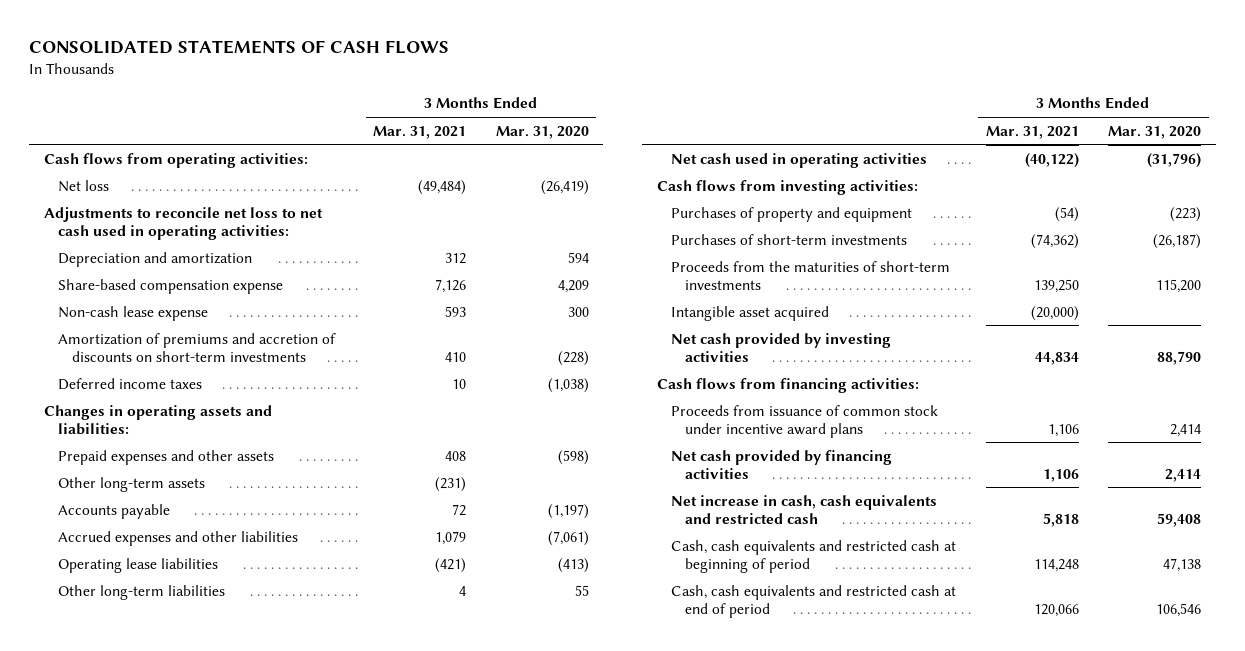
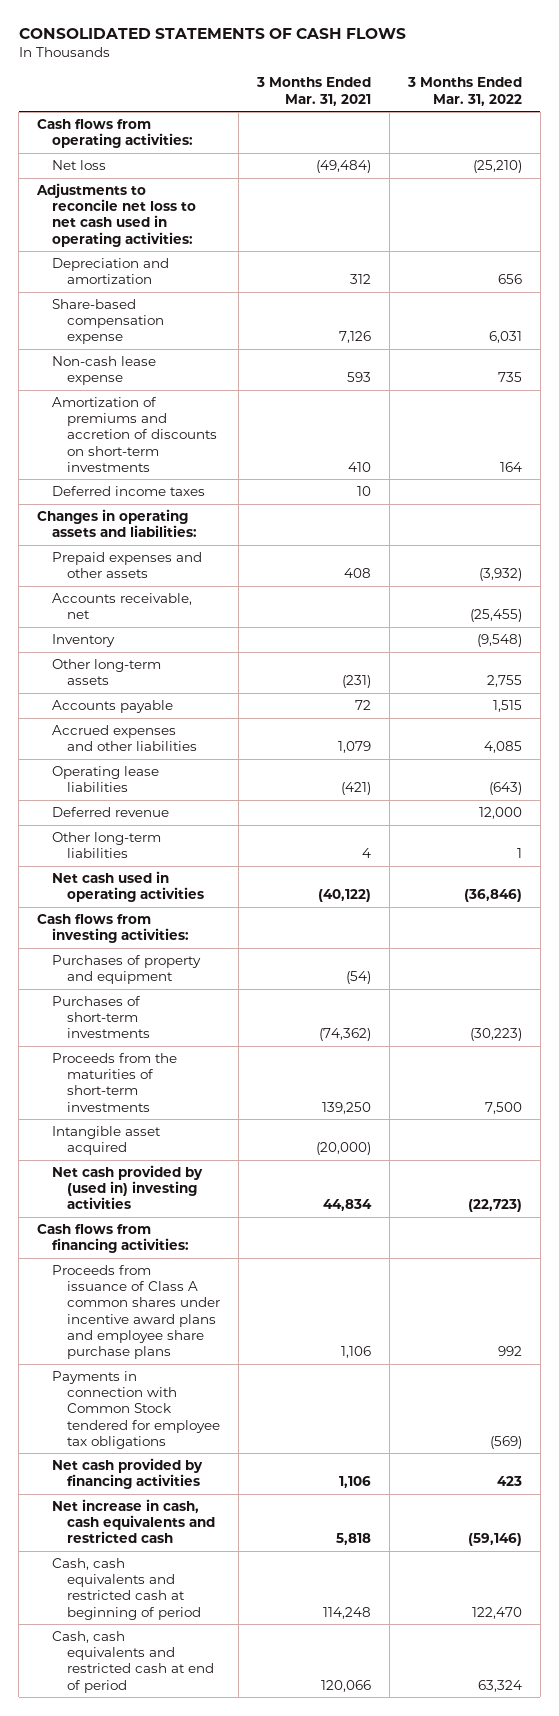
[495,125,589,139] Mar. 31, 2020 -> none
none -> [406,77,522,106] 3 Months Ended Mar. 31, 2022
none -> [51,592,192,620] Accounts receivable, net
none -> [51,633,115,647] Inventory
none -> [51,806,169,817] Deferred revenue
[670,332,891,362] Net cash provided by investing activities -> [51,1164,203,1210] Net cash provided by (used in) investing activities
[670,404,938,438] Proceeds from issuance of common stock under incentive award plans -> [51,1264,220,1359] Proceeds from issuance of Class A common shares under incentive award plans and employee share purchase plans
none -> [51,1370,220,1449] Payments in connection with Common Stock tendered for employee tax obligations

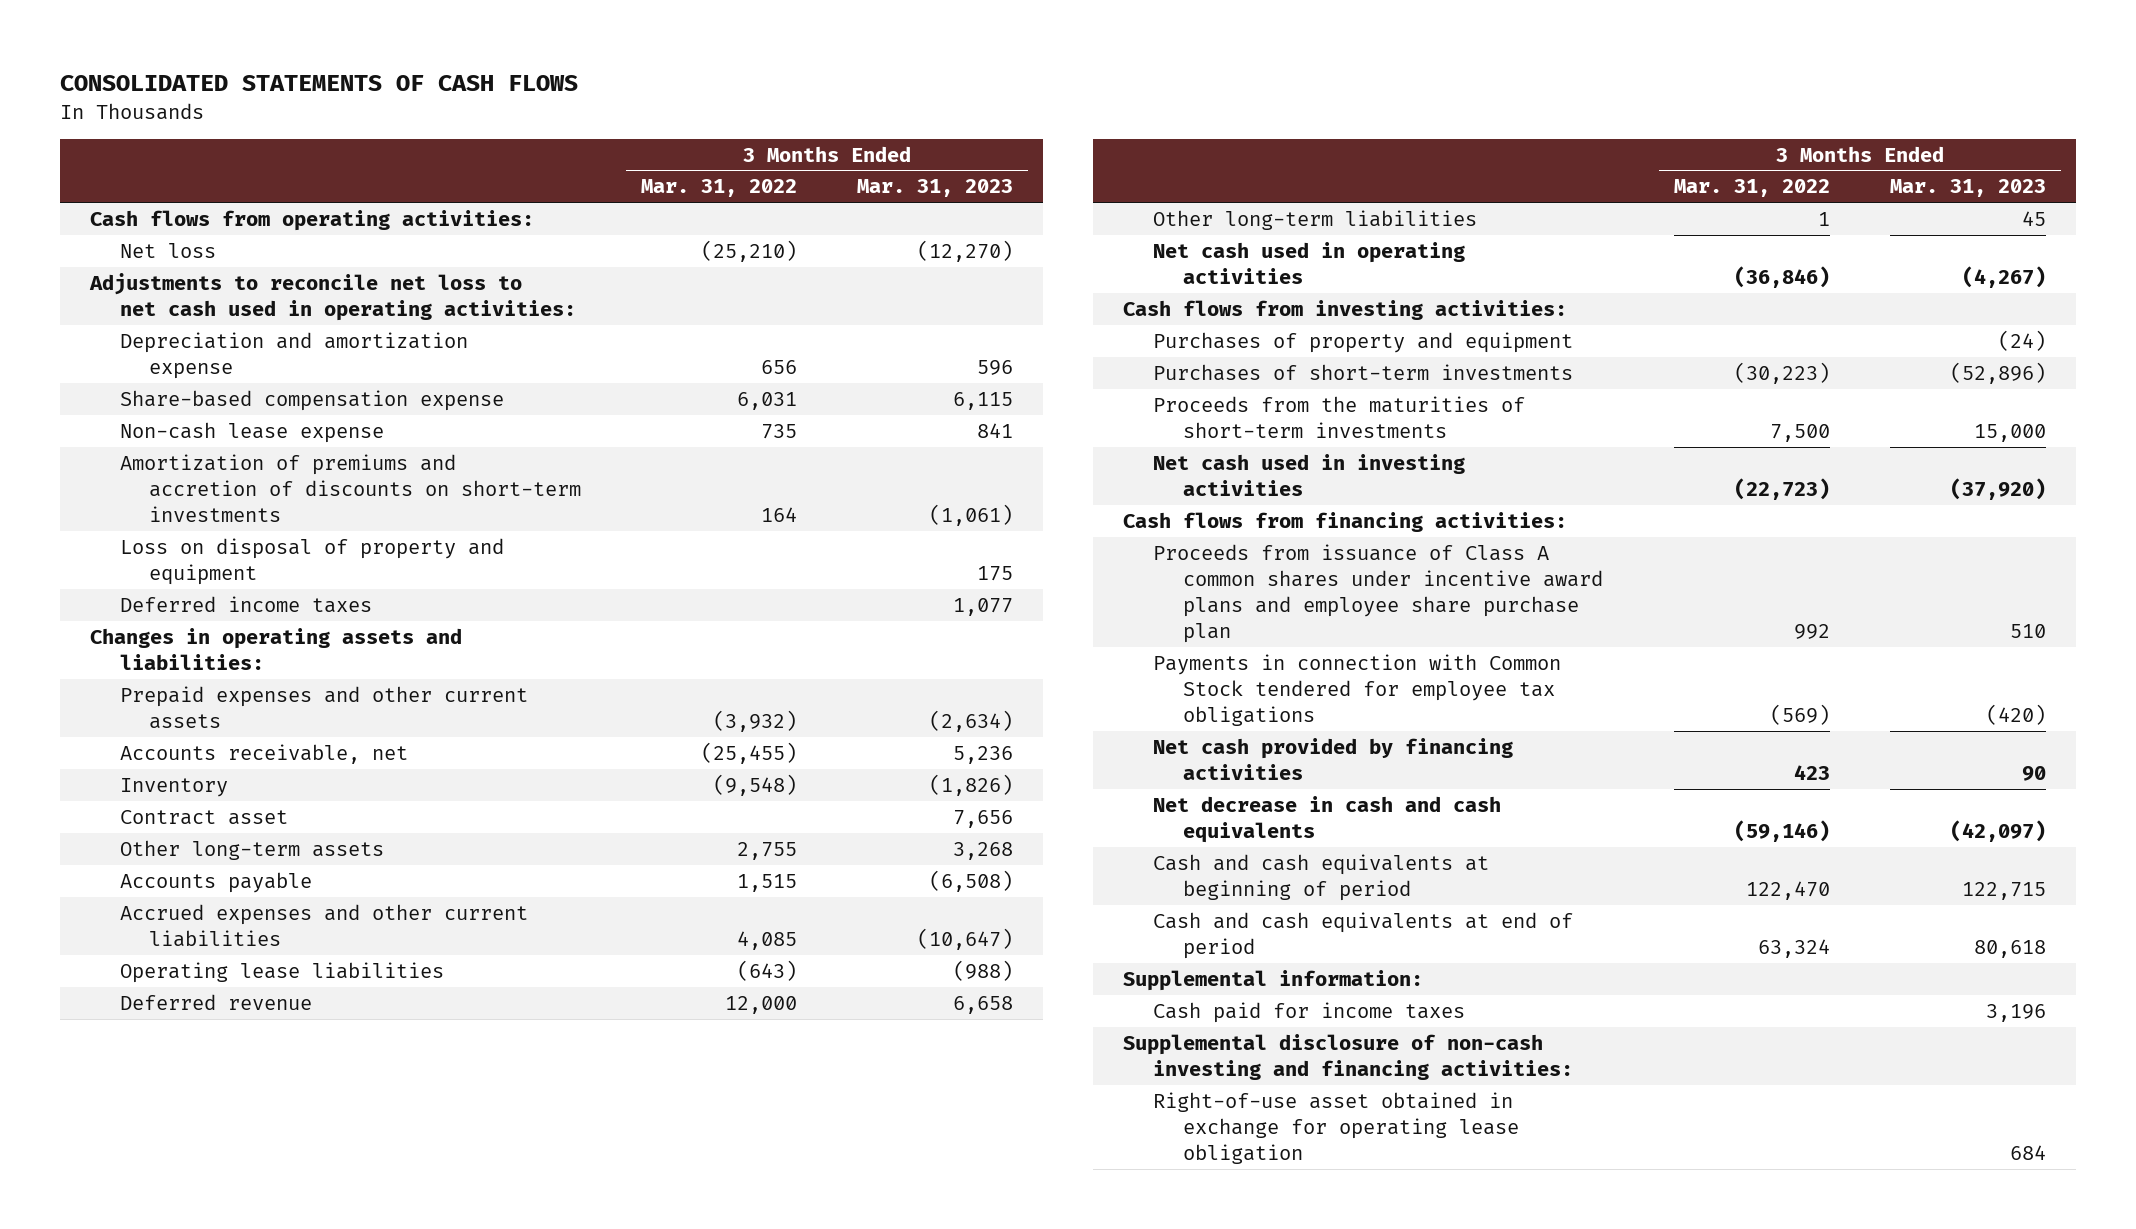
[255,77,371,106] 3 Months Ended Mar. 31, 2021 -> none
none -> [856,179,1013,198] Mar. 31, 2023
[51,257,169,285] Depreciation and amortization -> [119,331,468,379] Depreciation and amortization expense
none -> [119,537,504,585] Loss on disposal of property and equipment
[51,551,202,579] Prepaid expenses and other assets -> [119,685,528,729] Prepaid expenses and other current assets
none -> [119,809,288,825] Contract asset
[51,724,197,752] Accrued expenses and other liabilities -> [119,903,528,947] Accrued expenses and other current liabilities
[51,1125,161,1156] Intangible asset acquired -> none
[51,1164,203,1210] Net cash provided by (used in) investing activities -> [1152,453,1465,496] Net cash used in investing activities
[51,1264,220,1359] Proceeds from issuance of Class A common shares under incentive award plans and employee share purchase plans -> [1152,543,1603,643] Proceeds from issuance of Class A common shares under incentive award plans and employee share purchase plan
[51,1498,215,1544] Net increase in cash, cash equivalents and restricted cash -> [1152,795,1501,843] Net decrease in cash and cash equivalents
[51,1557,201,1620] Cash, cash equivalents and restricted cash at beginning of period -> [1152,853,1489,901] Cash and cash equivalents at beginning of period
[51,1630,214,1693] Cash, cash equivalents and restricted cash at end of period -> [1152,911,1573,959] Cash and cash equivalents at end of period
none -> [1123,969,1424,991] Supplemental information:
none -> [1152,1001,1465,1023] Cash paid for income taxes
none -> [1123,1033,1573,1080] Supplemental disclosure of non-cash investing and financing activities:
none -> [1152,1091,1519,1164] Right-of-use asset obtained in exchange for operating lease obligation

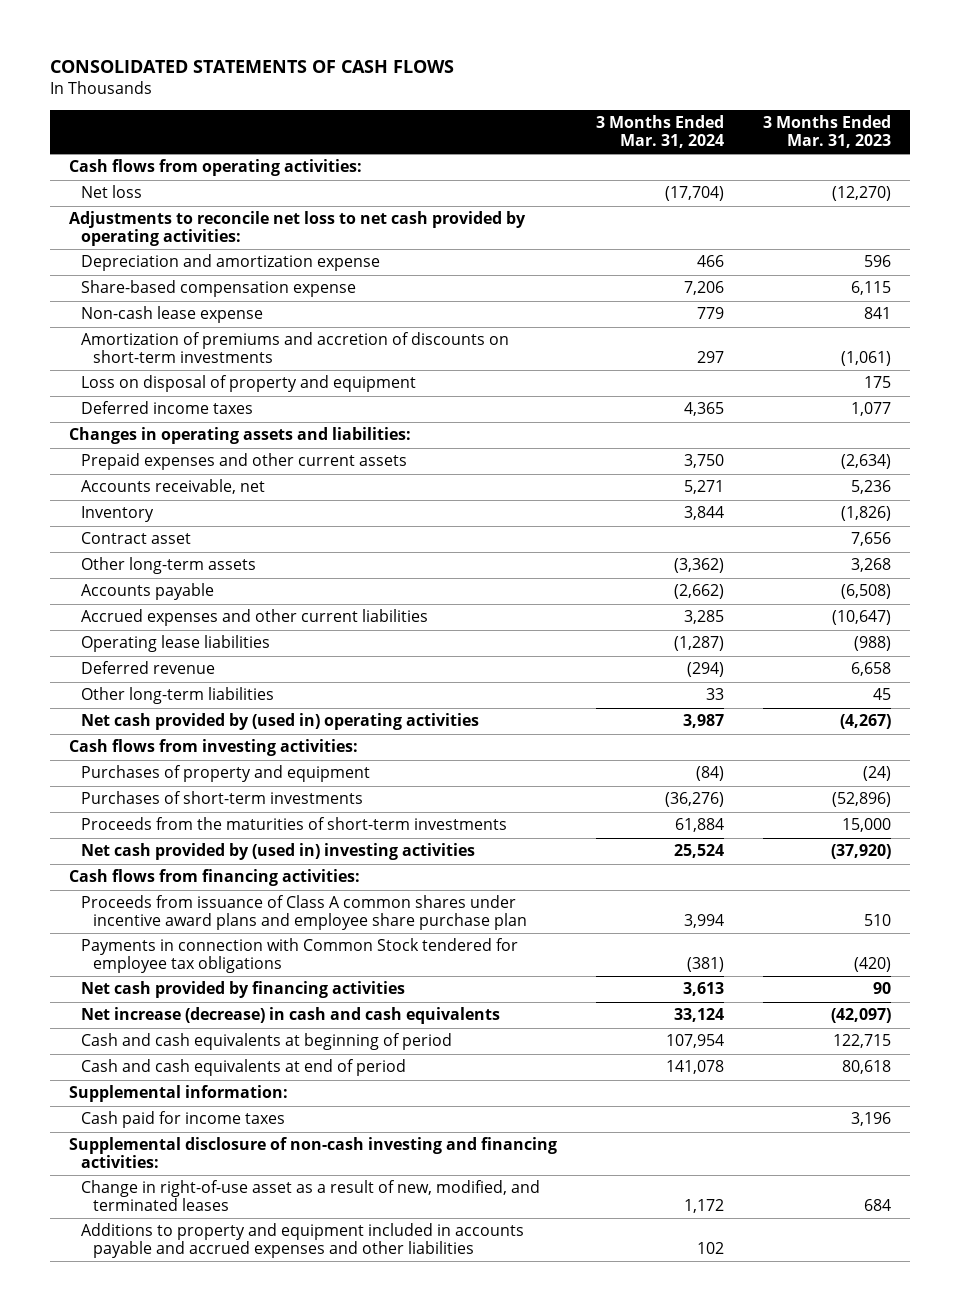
[641,179,798,198] Mar. 31, 2022 -> none
none -> [595,114,724,148] 3 Months Ended Mar. 31, 2024
[89,272,576,321] Adjustments to reconcile net loss to net cash used in operating activities: -> [68,211,526,247] Adjustments to reconcile net loss to net cash provided by operating activities:
[1152,241,1465,284] Net cash used in operating activities -> [81,713,480,731] Net cash provided by (used in) operating activities
[1152,453,1465,496] Net cash used in investing activities -> [81,843,476,861] Net cash provided by (used in) investing activities
[1152,795,1501,843] Net decrease in cash and cash equivalents -> [81,1007,501,1025] Net increase (decrease) in cash and cash equivalents
[1152,1091,1519,1164] Right-of-use asset obtained in exchange for operating lease obligation -> [81,1180,541,1212] Change in right-of-use asset as a result of new, modified, and terminated leases
none -> [81,1223,525,1259] Additions to property and equipment included in accounts payable and accrued expenses and other liabilities

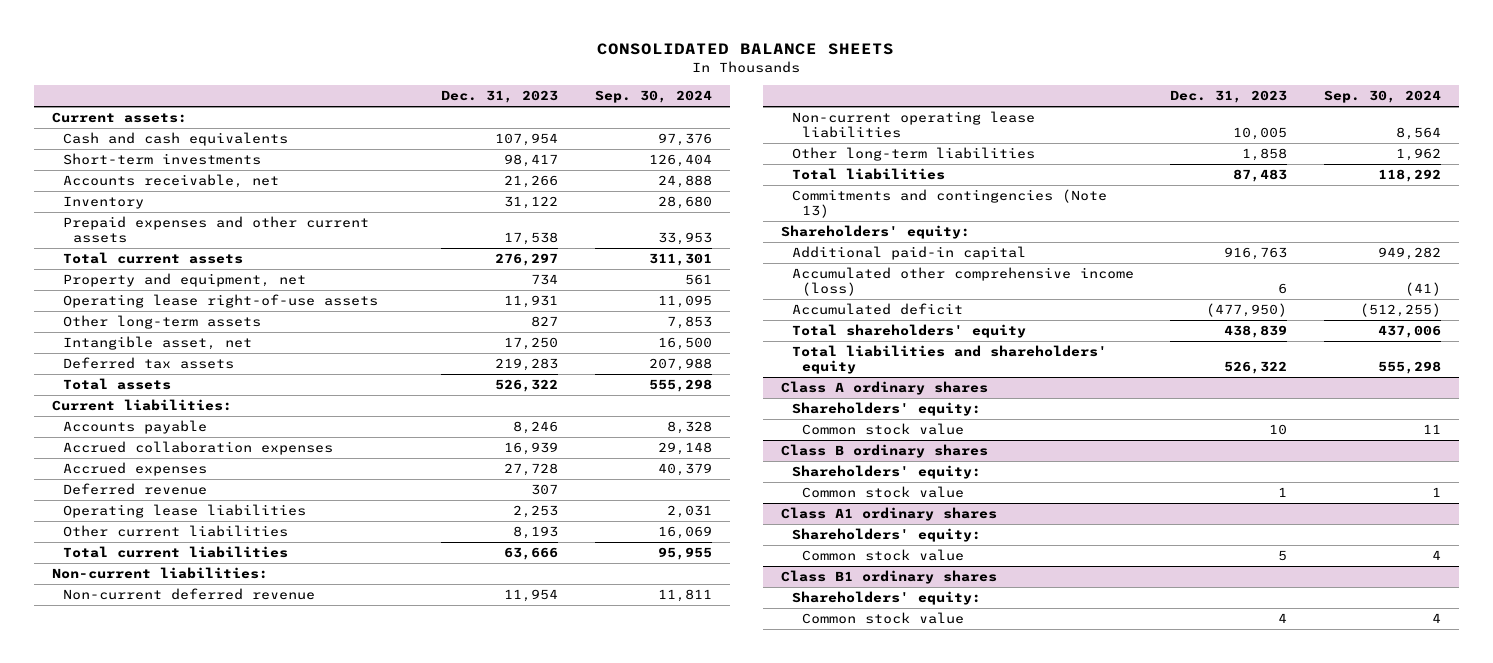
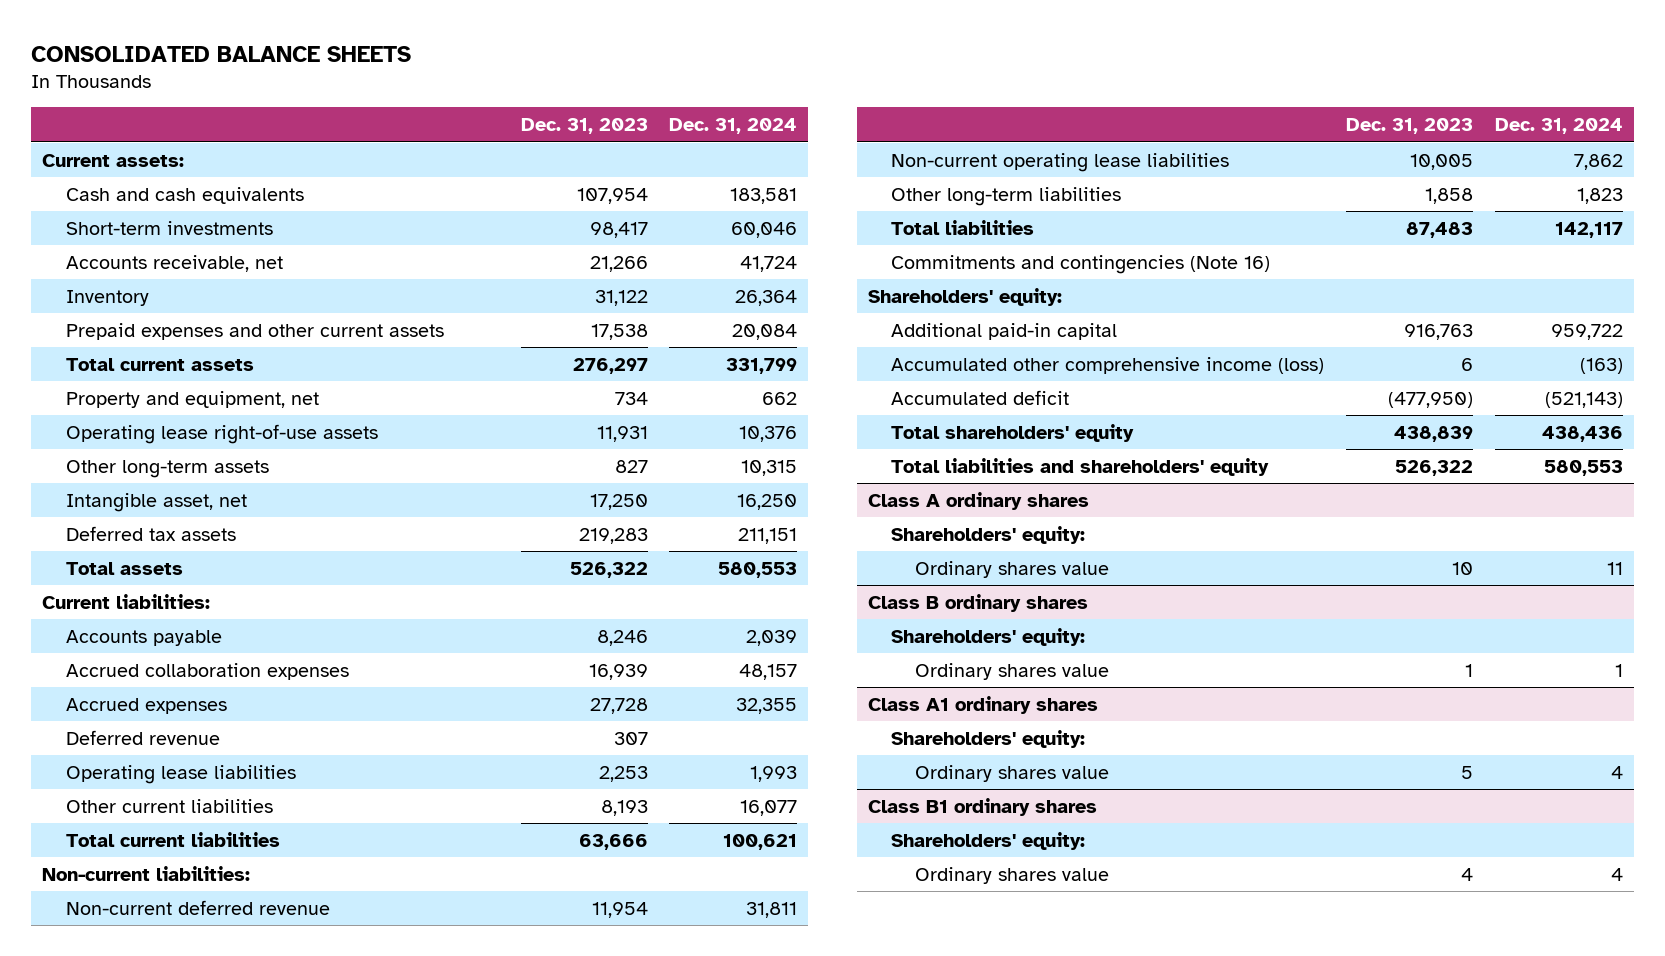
[594,90,712,104] Sep. 30, 2024 -> none
none -> [669,118,798,135] Dec. 31, 2024
[791,189,1107,219] Commitments and contingencies (Note 13) -> [891,254,1271,274] Commitments and contingencies (Note 16)
[801,423,964,436] Common stock value -> [915,560,1110,578] Ordinary shares value
[801,486,964,499] Common stock value -> [915,662,1110,680] Ordinary shares value
[801,549,964,562] Common stock value -> [915,764,1110,782] Ordinary shares value
[801,612,964,625] Common stock value -> [915,866,1110,884] Ordinary shares value

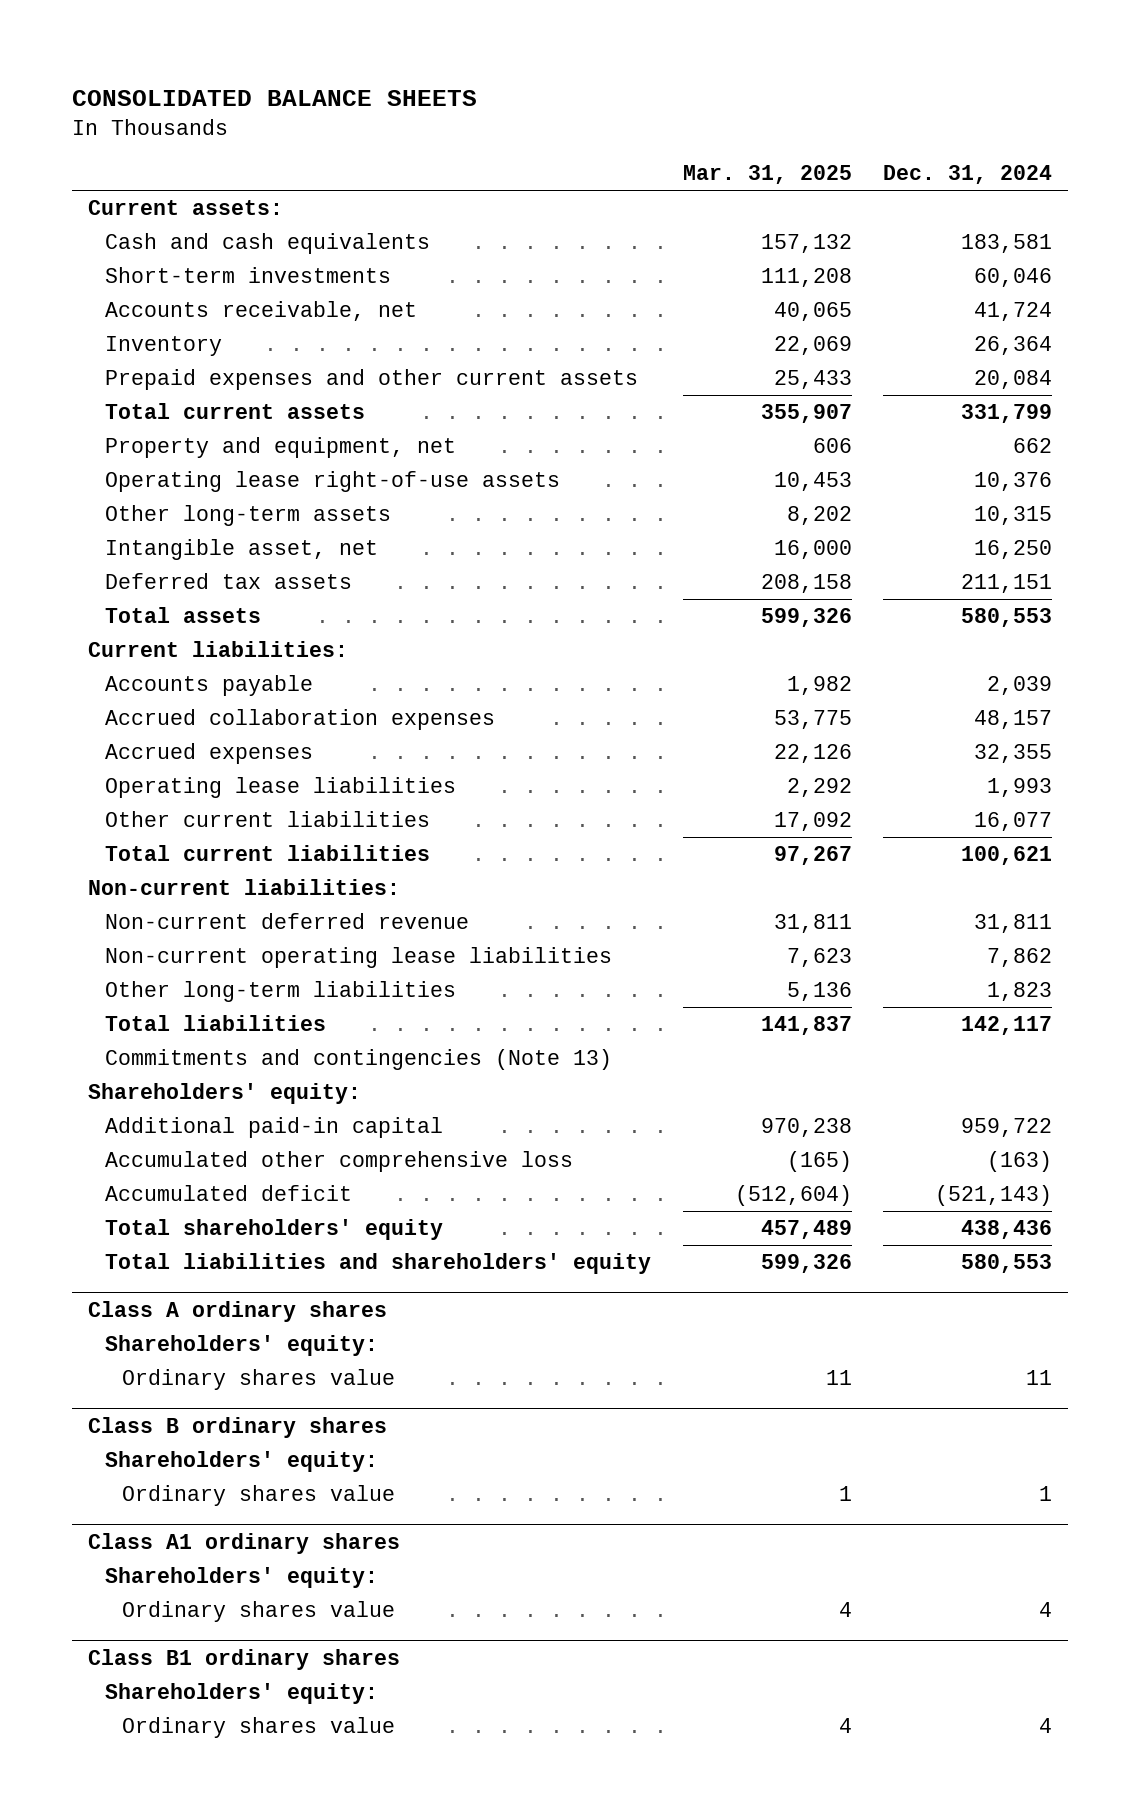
[520,118,648,135] Dec. 31, 2023 -> none
none -> [682,165,852,185] Mar. 31, 2025
[65,729,220,745] Deferred revenue -> none
[891,254,1271,274] Commitments and contingencies (Note 16) -> [105,1049,613,1071] Commitments and contingencies (Note 13)
[891,356,1325,374] Accumulated other comprehensive income (loss) -> [105,1151,574,1173] Accumulated other comprehensive loss

